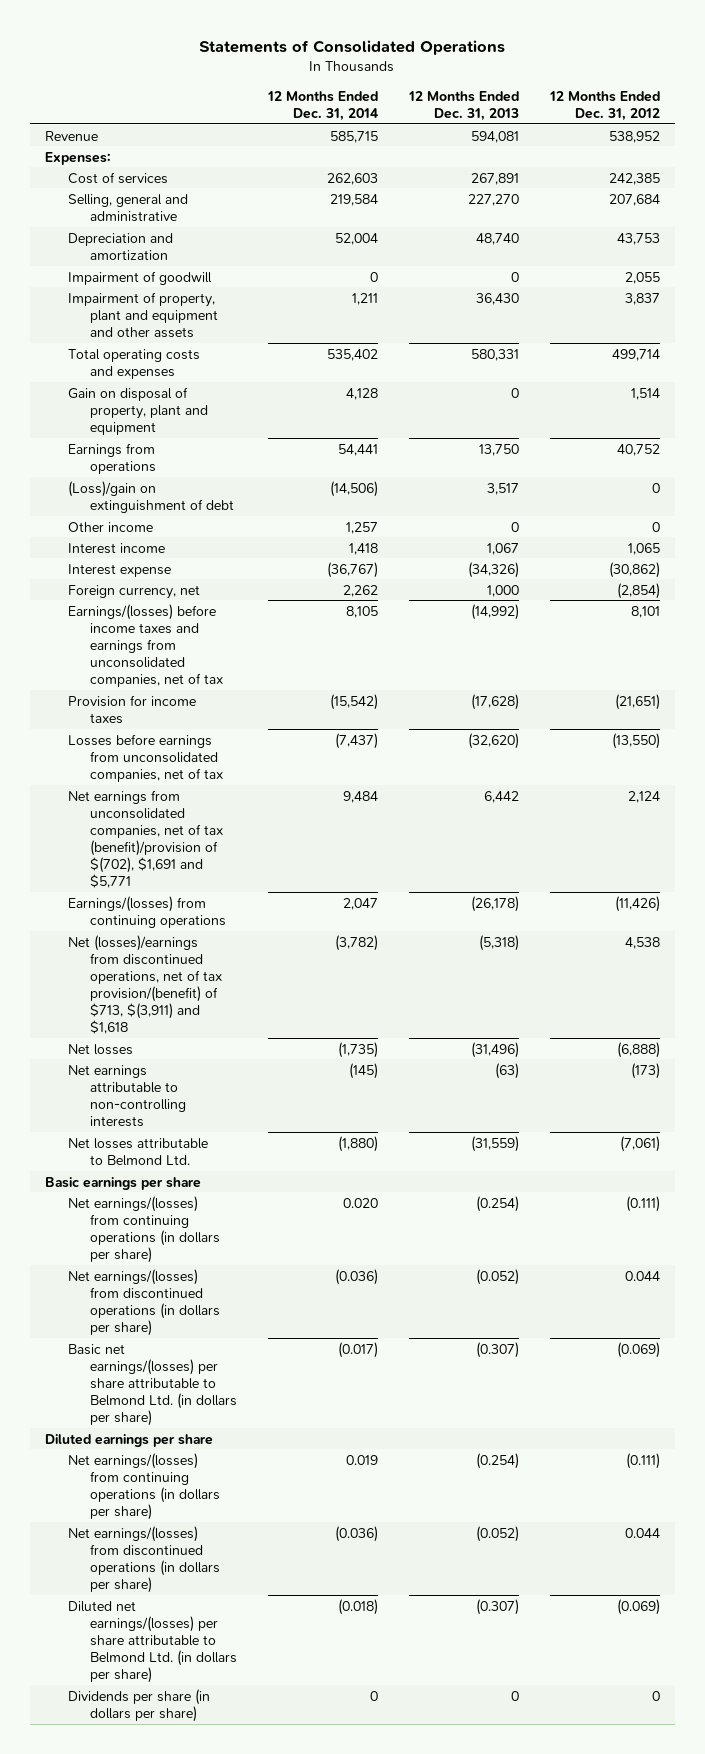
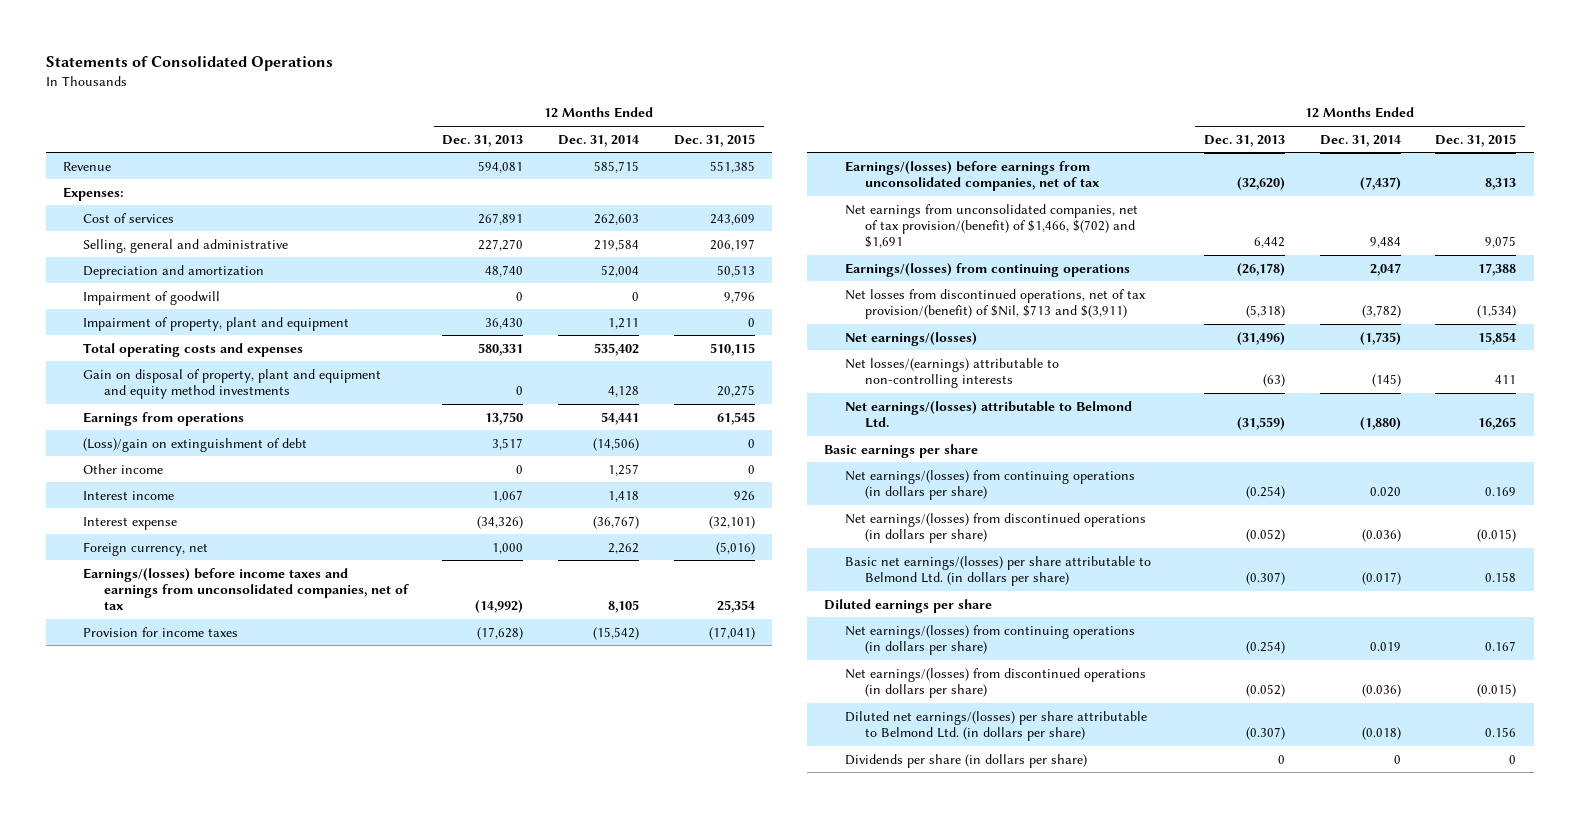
[548,90,660,121] 12 Months Ended Dec. 31, 2012 -> none
none -> [673,133,755,147] Dec. 31, 2015
[67,291,218,338] Impairment of property, plant and equipment and other assets -> [83,316,350,331] Impairment of property, plant and equipment
[67,386,208,435] Gain on disposal of property, plant and equipment -> [83,368,382,400] Gain on disposal of property, plant and equipment and equity method investments
[67,733,223,782] Losses before earnings from unconsolidated companies, net of tax -> [844,160,1101,192] Earnings/(losses) before earnings from unconsolidated companies, net of tax
[67,789,223,888] Net earnings from unconsolidated companies, net of tax (benefit)/provision of $(702), $1,691 and $5,771 -> [844,203,1138,249] Net earnings from unconsolidated companies, net of tax provision/(benefit) of $1,466, $(702) and $1,691
[67,934,222,1034] Net (losses)/earnings from discontinued operations, net of tax provision/(benefit) of $713, $(3,911) and $1,618 -> [844,288,1146,320] Net losses from discontinued operations, net of tax provision/(benefit) of $Nil, $713 and $(3,911)
[67,1043,133,1055] Net losses -> [844,331,977,346] Net earnings/(losses)
[67,1064,186,1127] Net earnings attributable to non-controlling interests -> [844,357,1059,389] Net losses/(earnings) attributable to non-controlling interests
[67,1137,208,1166] Net losses attributable to Belmond Ltd. -> [844,400,1132,429] Net earnings/(losses) attributable to Belmond Ltd.

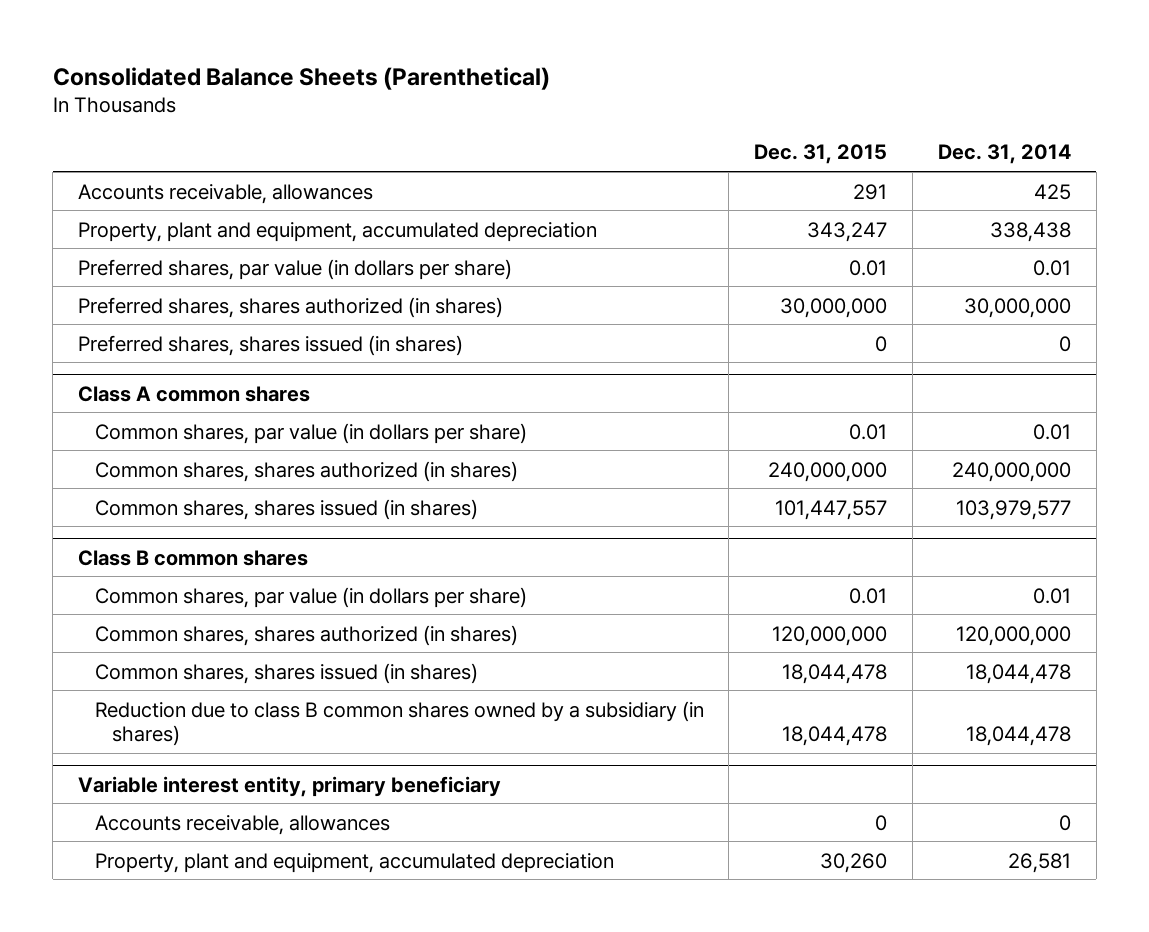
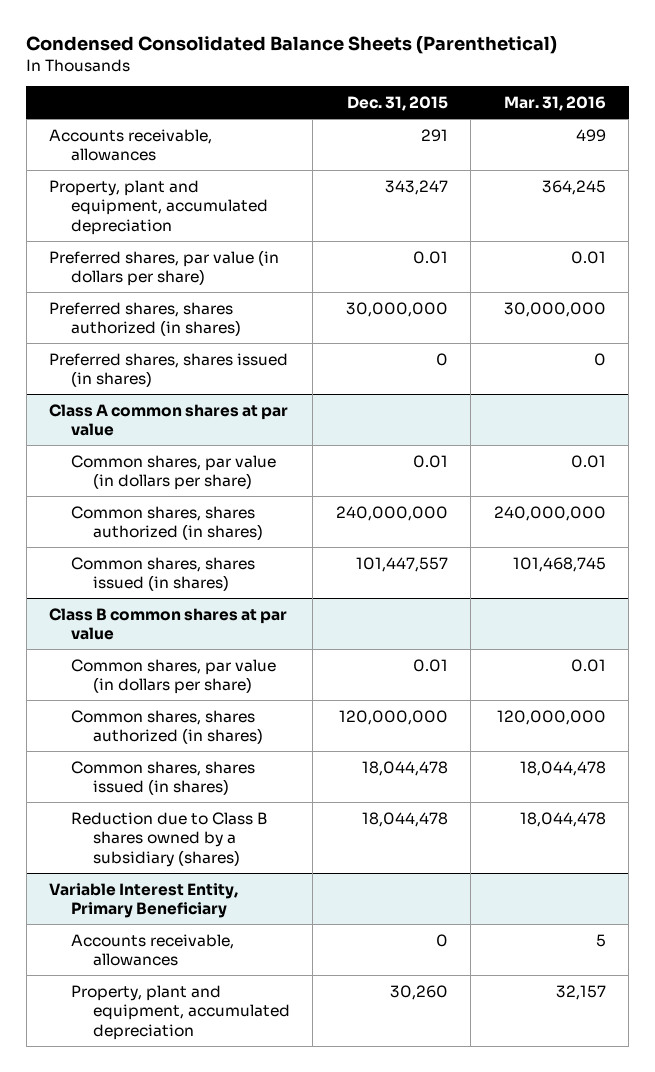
[52,66,550,90] Consolidated Balance Sheets (Parenthetical) -> [26,36,558,55] Condensed Consolidated Balance Sheets (Parenthetical)
[937,144,1071,165] Dec. 31, 2014 -> none
none -> [503,95,606,111] Mar. 31, 2016
[77,385,310,402] Class A common shares -> [49,403,289,437] Class A common shares at par value
[77,549,308,566] Class B common shares -> [49,607,288,641] Class B common shares at par value
[94,700,704,746] Reduction due to class B common shares owned by a subsidiary (in shares) -> [70,811,268,867] Reduction due to Class B shares owned by a subsidiary (shares)
[77,775,501,797] Variable interest entity, primary beneficiary -> [49,882,239,919] Variable Interest Entity, Primary Beneficiary

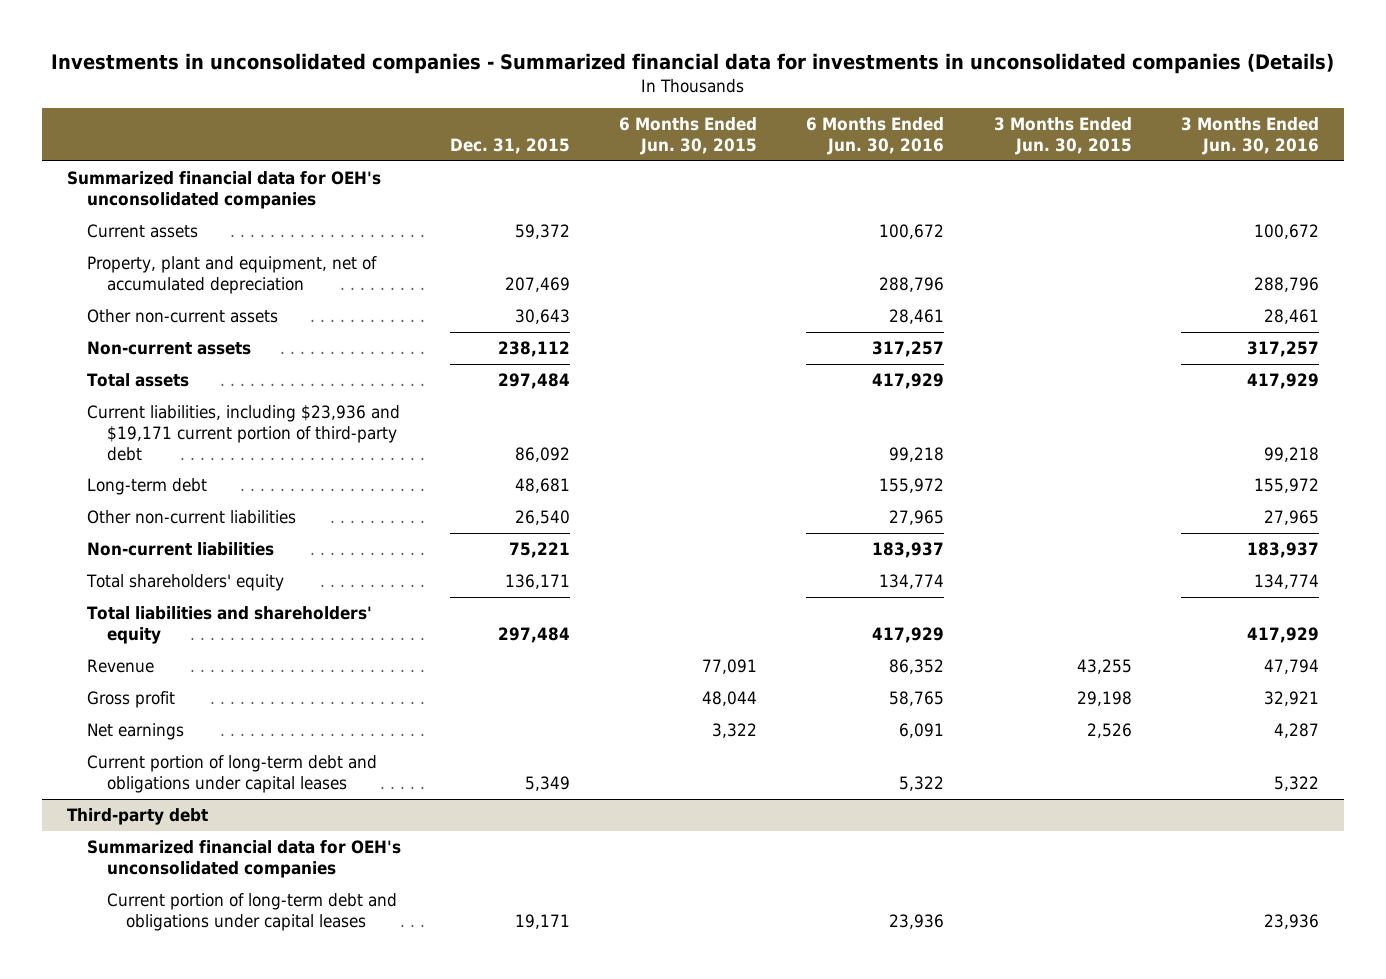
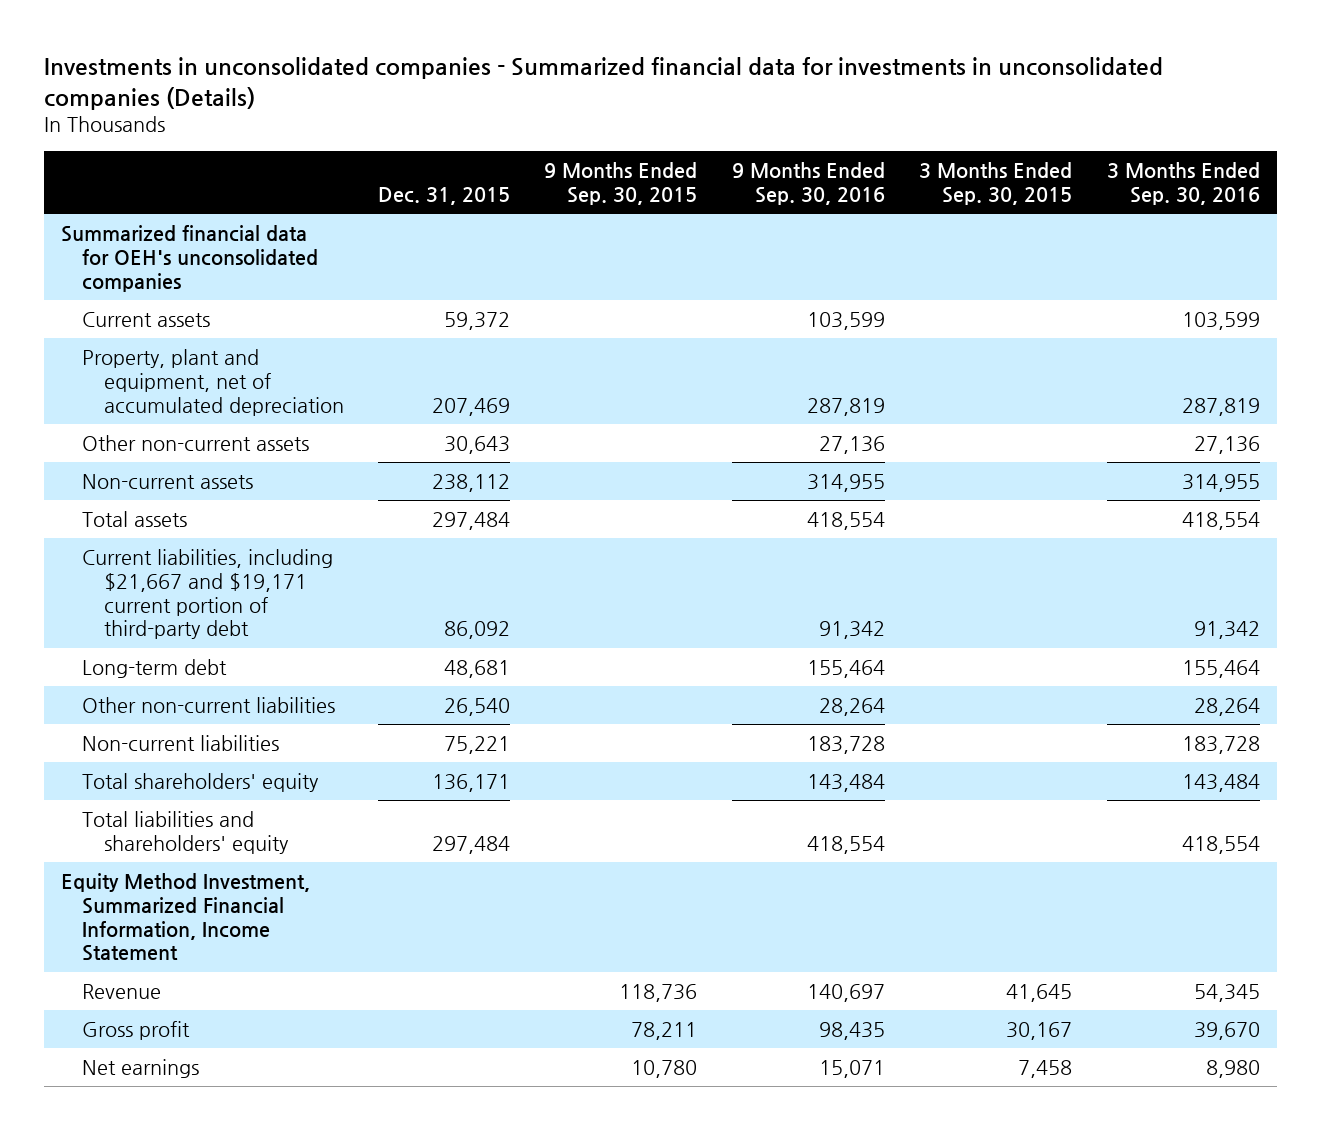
[619,117,758,156] 6 Months Ended Jun. 30, 2015 -> none
[806,117,945,156] 6 Months Ended Jun. 30, 2016 -> none
[993,117,1132,156] 3 Months Ended Jun. 30, 2015 -> none
[1180,117,1319,156] 3 Months Ended Jun. 30, 2016 -> none
none -> [544,162,698,205] 9 Months Ended Sep. 30, 2015
none -> [731,162,885,205] 9 Months Ended Sep. 30, 2016
none -> [919,162,1073,205] 3 Months Ended Sep. 30, 2015
none -> [1106,162,1260,205] 3 Months Ended Sep. 30, 2016
[86,405,400,461] Current liabilities, including $23,936 and $19,171 current portion of third-party debt -> [82,549,334,640] Current liabilities, including $21,667 and $19,171 current portion of third-party debt
none -> [61,873,311,962] Equity Method Investment, Summarized Financial Information, Income Statement
[86,755,377,793] Current portion of long-term debt and obligations under capital leases -> none
[66,808,208,826] Third-party debt -> none
[86,840,401,878] Summarized financial data for OEH's unconsolidated companies -> none
[106,893,397,931] Current portion of long-term debt and obligations under capital leases -> none

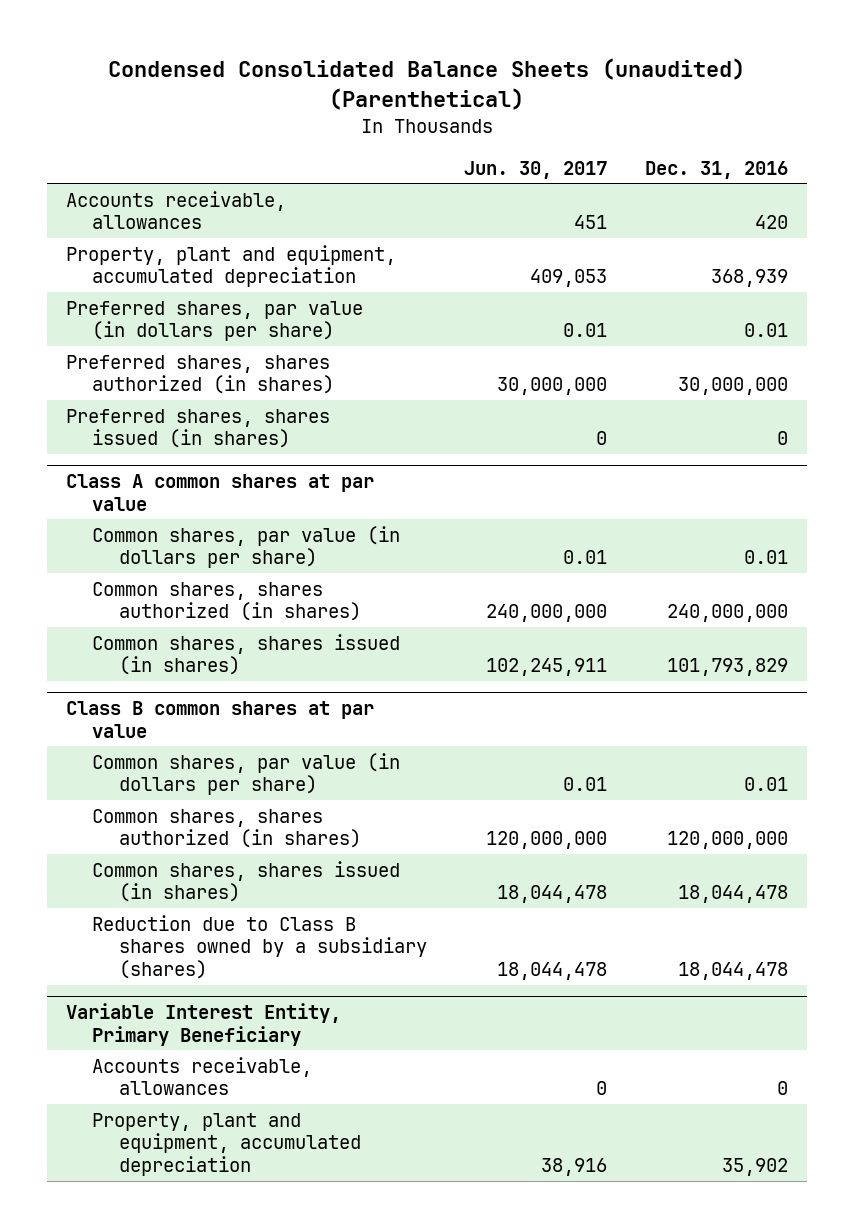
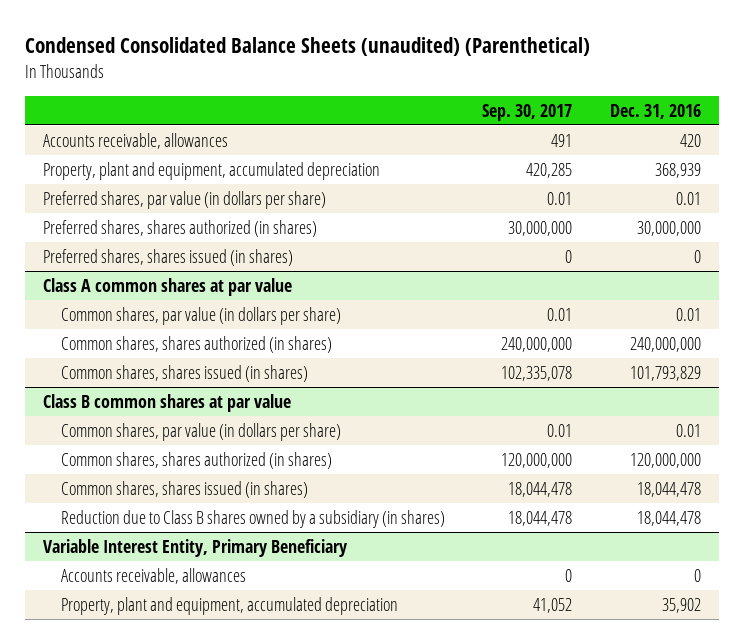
[464,160,608,179] Jun. 30, 2017 -> none
none -> [482,103,573,121] Sep. 30, 2017
[92,914,427,980] Reduction due to Class B shares owned by a subsidiary (shares) -> [60,509,445,528] Reduction due to Class B shares owned by a subsidiary (in shares)

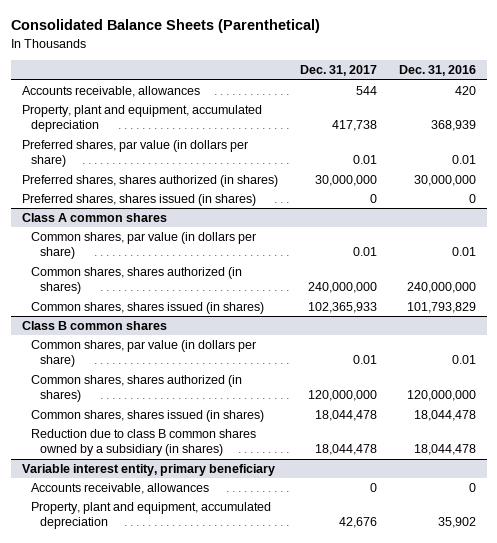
[24,37,590,57] Condensed Consolidated Balance Sheets (unaudited) (Parenthetical) -> [10,19,320,34] Consolidated Balance Sheets (Parenthetical)
[482,103,573,121] Sep. 30, 2017 -> none
none -> [299,65,377,77] Dec. 31, 2017
[43,277,293,296] Class A common shares at par value -> [21,213,167,223] Class A common shares
[43,393,292,412] Class B common shares at par value -> [21,321,167,331] Class B common shares
[60,509,445,528] Reduction due to Class B shares owned by a subsidiary (in shares) -> [30,429,256,457] Reduction due to class B common shares owned by a subsidiary (in shares)
[43,538,349,557] Variable Interest Entity, Primary Beneficiary -> [21,464,275,477] Variable interest entity, primary beneficiary

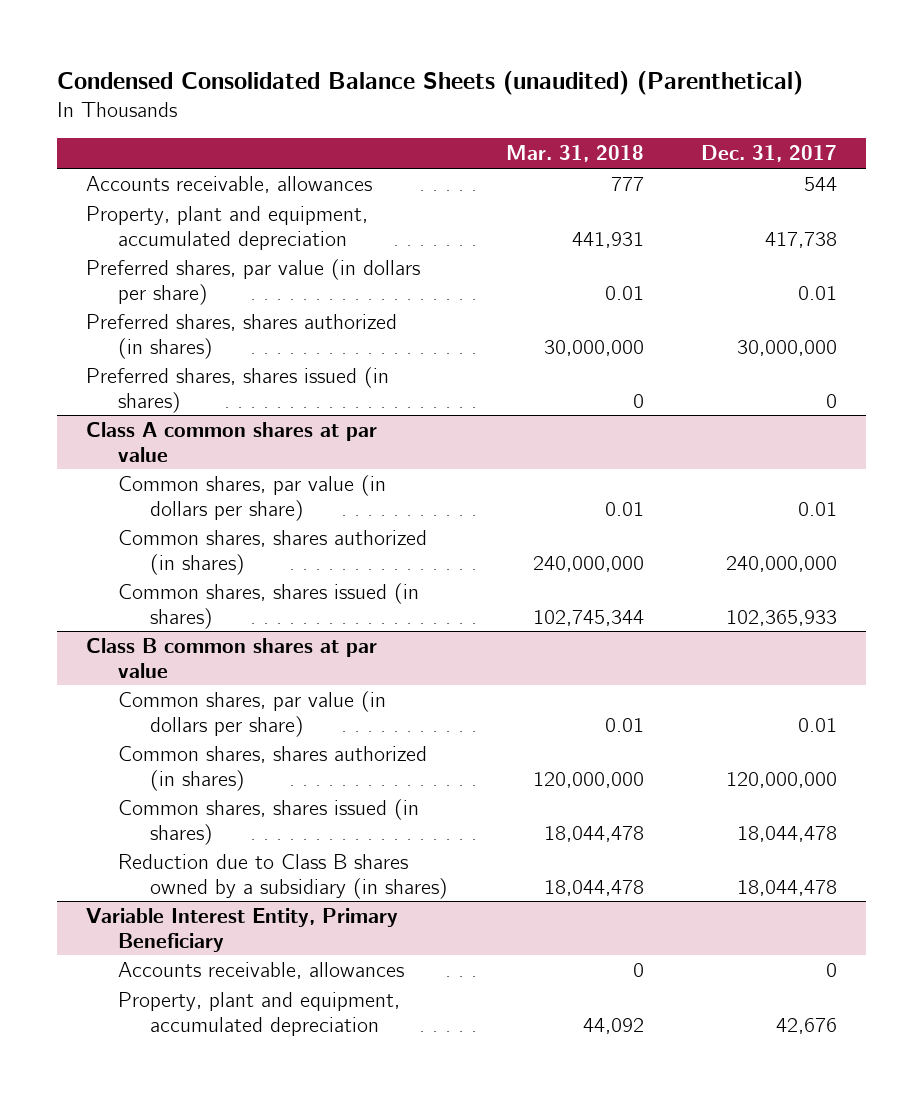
[10,19,320,34] Consolidated Balance Sheets (Parenthetical) -> [56,71,803,96] Condensed Consolidated Balance Sheets (unaudited) (Parenthetical)
[398,65,476,77] Dec. 31, 2016 -> none
none -> [505,145,644,163] Mar. 31, 2018
[21,213,167,223] Class A common shares -> [85,422,377,462] Class A common shares at par value
[21,321,167,331] Class B common shares -> [85,638,377,678] Class B common shares at par value
[30,429,256,457] Reduction due to class B common shares owned by a subsidiary (in shares) -> [117,854,448,899] Reduction due to Class B shares owned by a subsidiary (in shares)
[21,464,275,477] Variable interest entity, primary beneficiary -> [85,908,398,952] Variable Interest Entity, Primary Beneficiary

